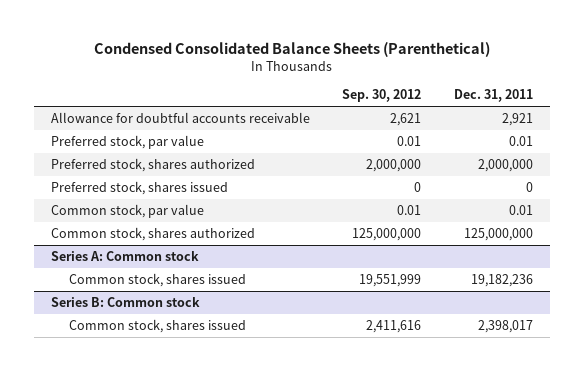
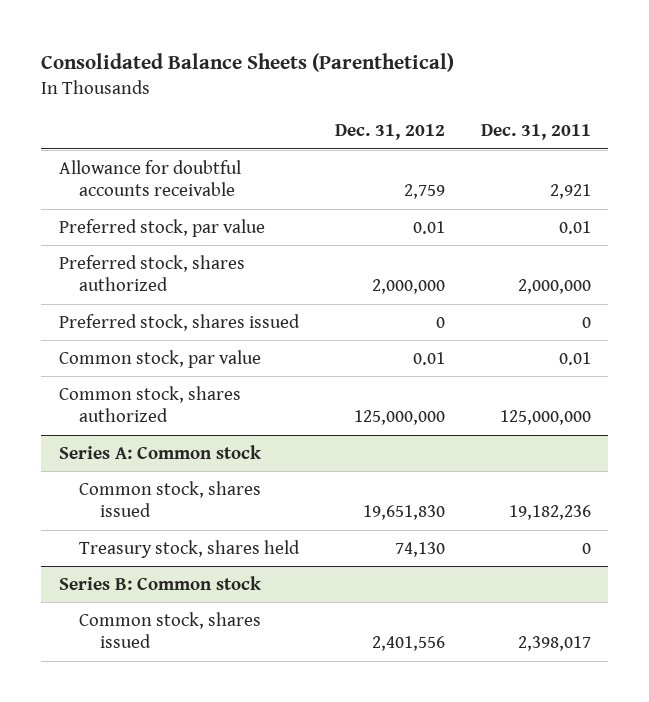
[93,41,490,57] Condensed Consolidated Balance Sheets (Parenthetical) -> [40,53,454,73] Consolidated Balance Sheets (Parenthetical)
[342,89,422,103] Sep. 30, 2012 -> none
none -> [334,124,445,141] Dec. 31, 2012
none -> [79,539,301,558] Treasury stock, shares held

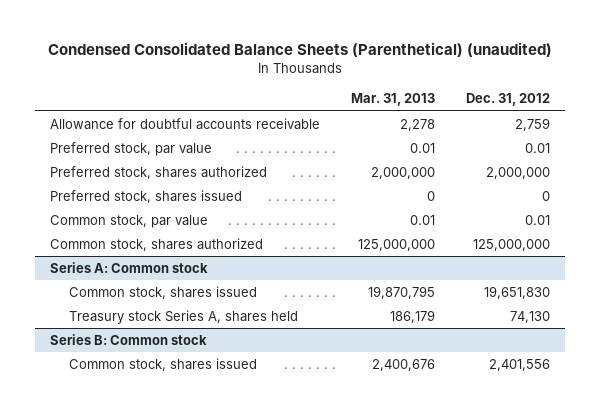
[40,53,454,73] Consolidated Balance Sheets (Parenthetical) -> [48,42,553,58] Condensed Consolidated Balance Sheets (Parenthetical) (unaudited)
[480,124,591,141] Dec. 31, 2011 -> none
none -> [351,93,436,107] Mar. 31, 2013
[79,539,301,558] Treasury stock, shares held -> [69,309,299,324] Treasury stock Series A, shares held

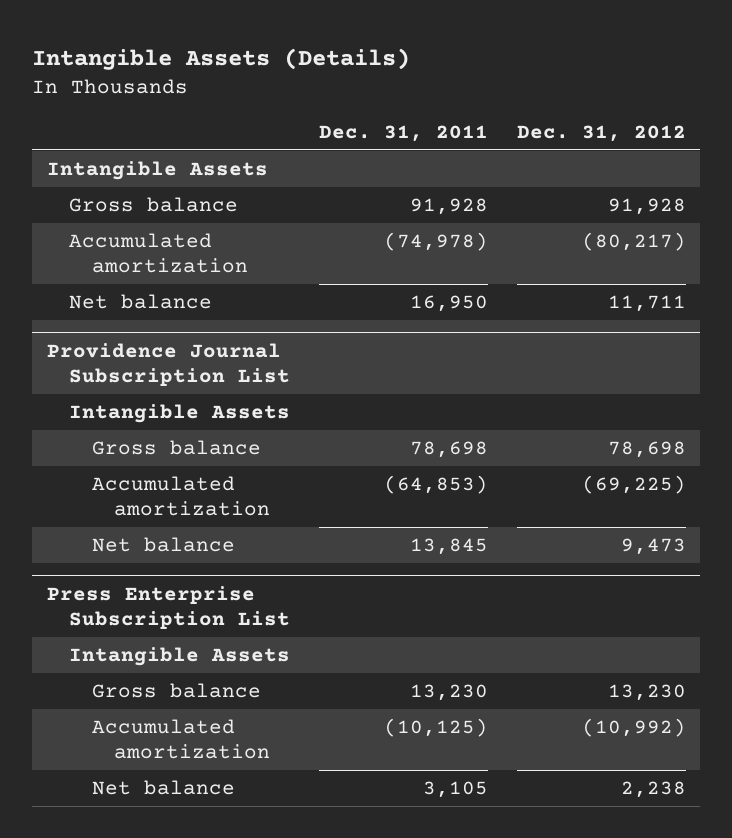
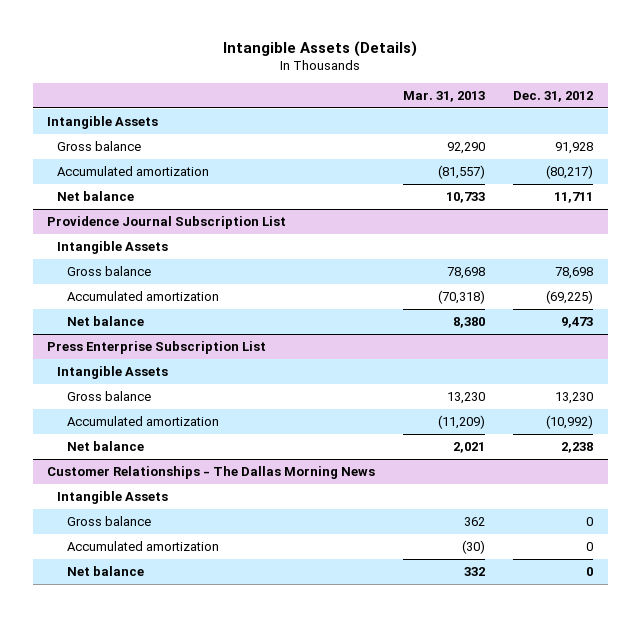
[318,124,488,142] Dec. 31, 2011 -> none
none -> [403,91,486,103] Mar. 31, 2013
none -> [47,465,376,479] Customer Relationships - The Dallas Morning News
none -> [56,490,168,504] Intangible Assets
none -> [66,515,151,526] Gross balance
none -> [66,540,219,551] Accumulated amortization
none -> [66,565,144,576] Net balance

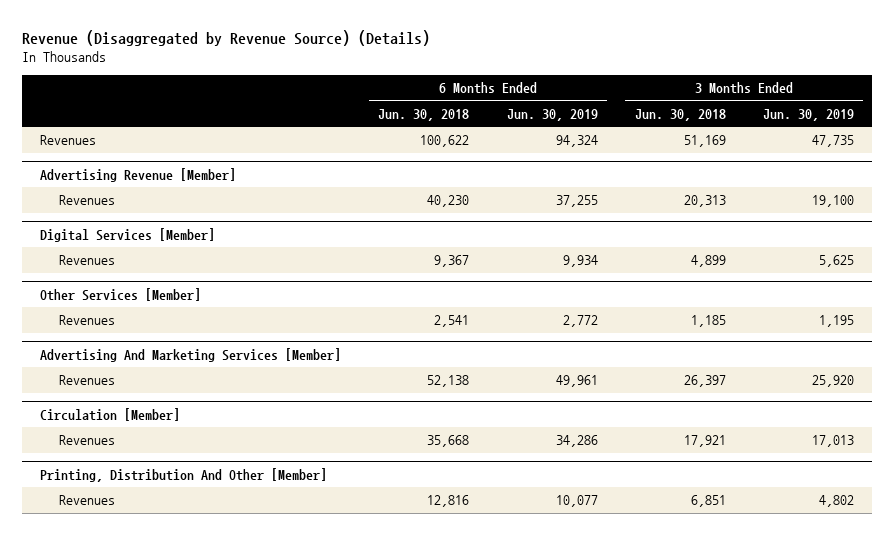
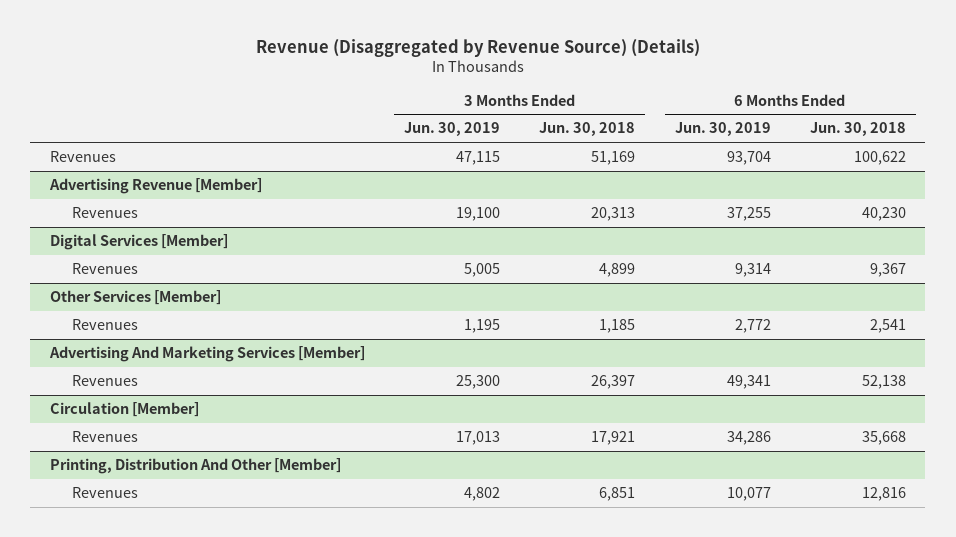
[555,135,598,148] 94,324 -> [726,151,771,166] 93,704
[811,135,854,148] 47,735 -> [456,151,501,166] 47,115
[562,255,598,268] 9,934 -> [734,263,771,278] 9,314
[818,255,854,268] 5,625 -> [464,263,501,278] 5,005
[555,375,598,388] 49,961 -> [726,375,771,390] 49,341
[811,375,854,388] 25,920 -> [456,375,501,390] 25,300

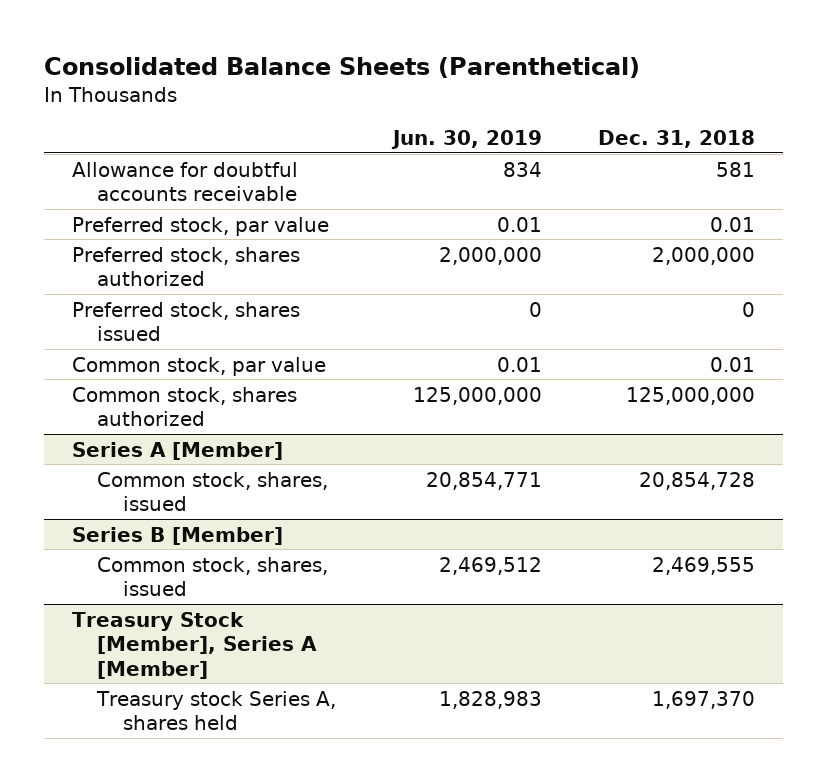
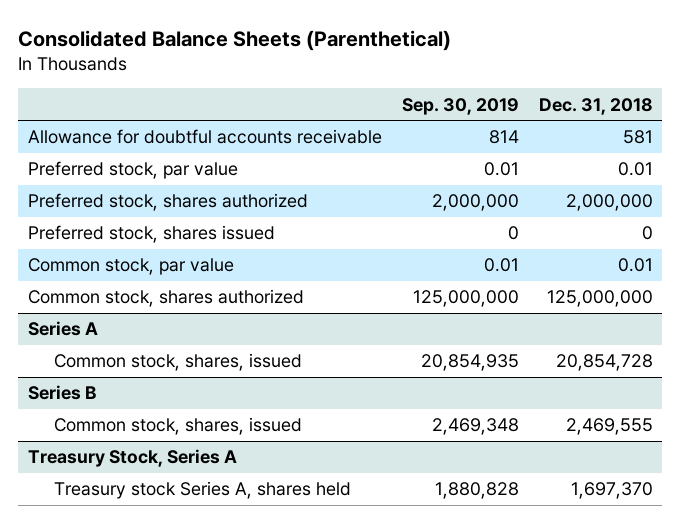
[390,130,542,150] Jun. 30, 2019 -> none
none -> [401,97,519,115] Sep. 30, 2019
[71,441,283,460] Series A [Member] -> [27,321,98,337] Series A
[71,526,283,545] Series B [Member] -> [27,385,96,401] Series B
[71,611,318,679] Treasury Stock [Member], Series A [Member] -> [27,449,237,468] Treasury Stock, Series A

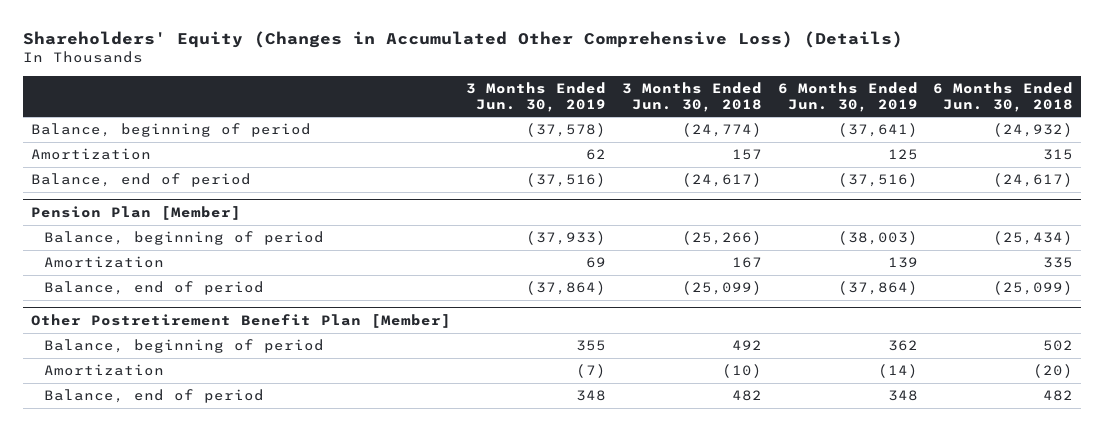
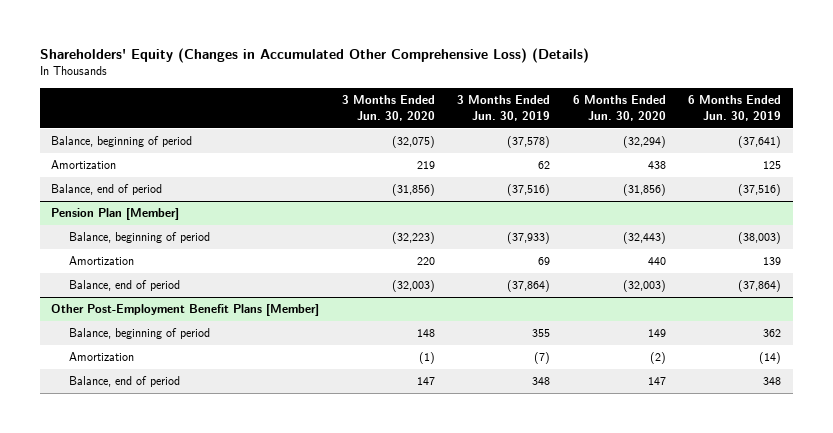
[621,81,762,112] 3 Months Ended Jun. 30, 2018 -> none
[933,81,1074,112] 6 Months Ended Jun. 30, 2018 -> none
none -> [341,95,435,121] 3 Months Ended Jun. 30, 2020
none -> [572,95,666,121] 6 Months Ended Jun. 30, 2020
[30,314,451,329] Other Postretirement Benefit Plan [Member] -> [51,304,320,317] Other Post-Employment Benefit Plans [Member]

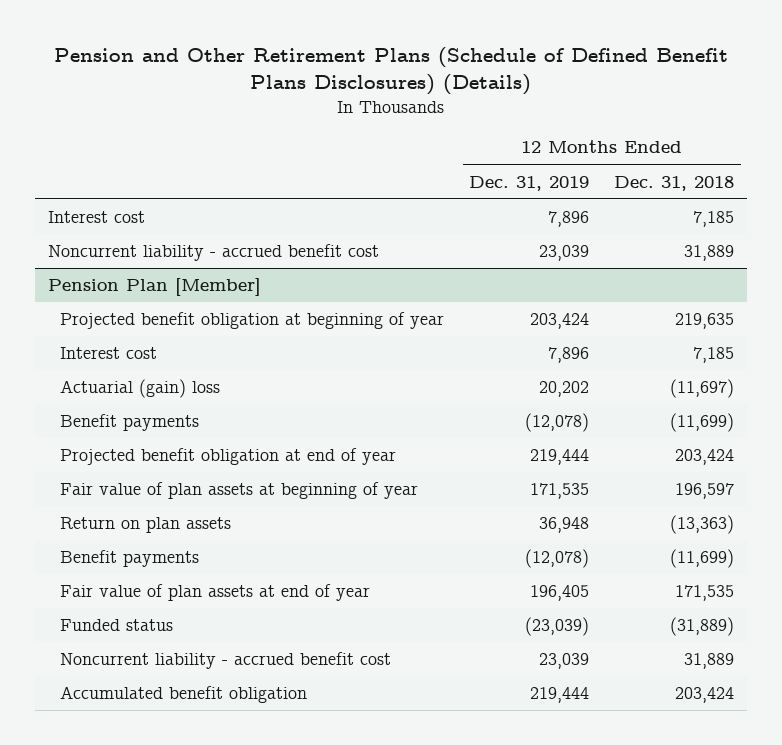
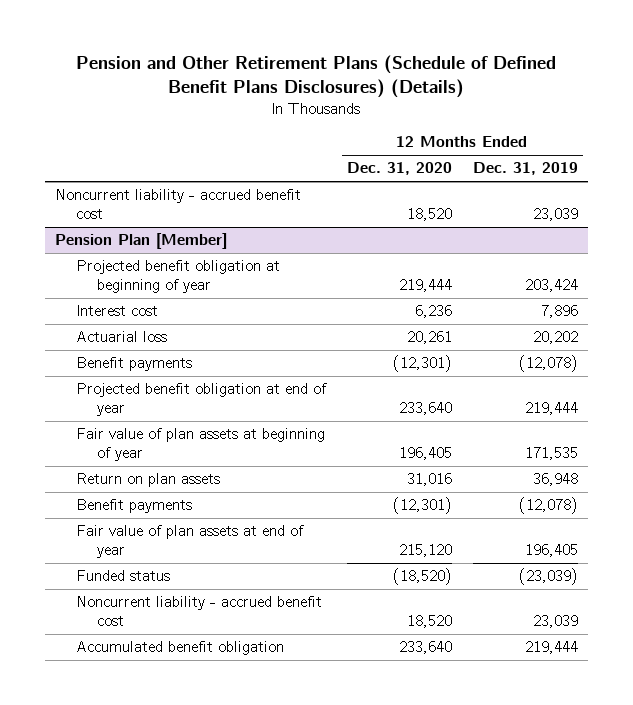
[614,175,735,191] Dec. 31, 2018 -> none
none -> [346,162,452,176] Dec. 31, 2020
[47,211,145,224] Interest cost -> none
[60,379,221,399] Actuarial (gain) loss -> [76,331,168,343] Actuarial loss

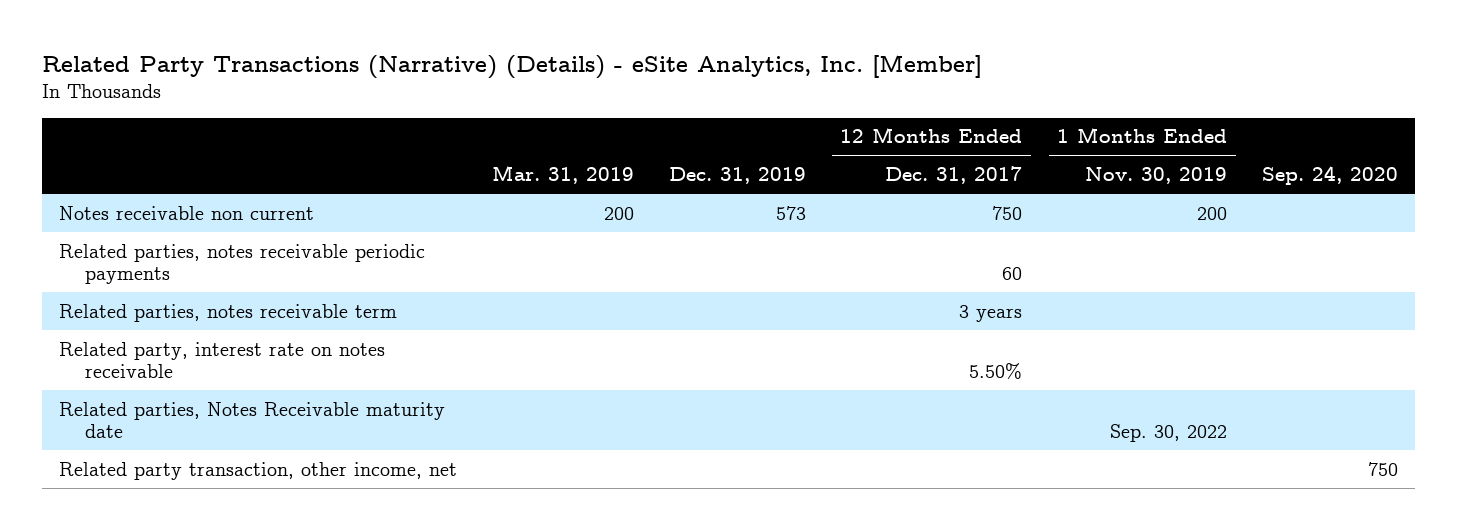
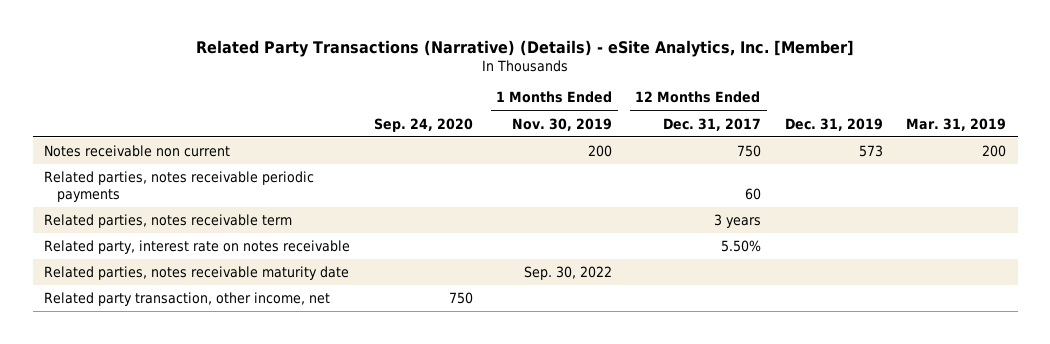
[59,401,446,439] Related parties, Notes Receivable maturity date -> [44,265,350,280] Related parties, notes receivable maturity date

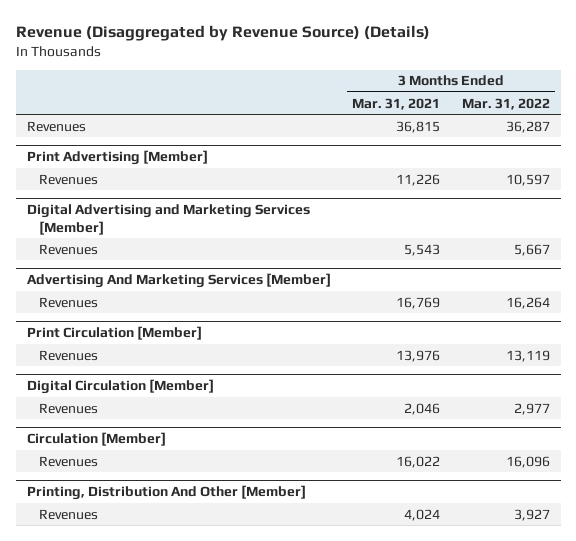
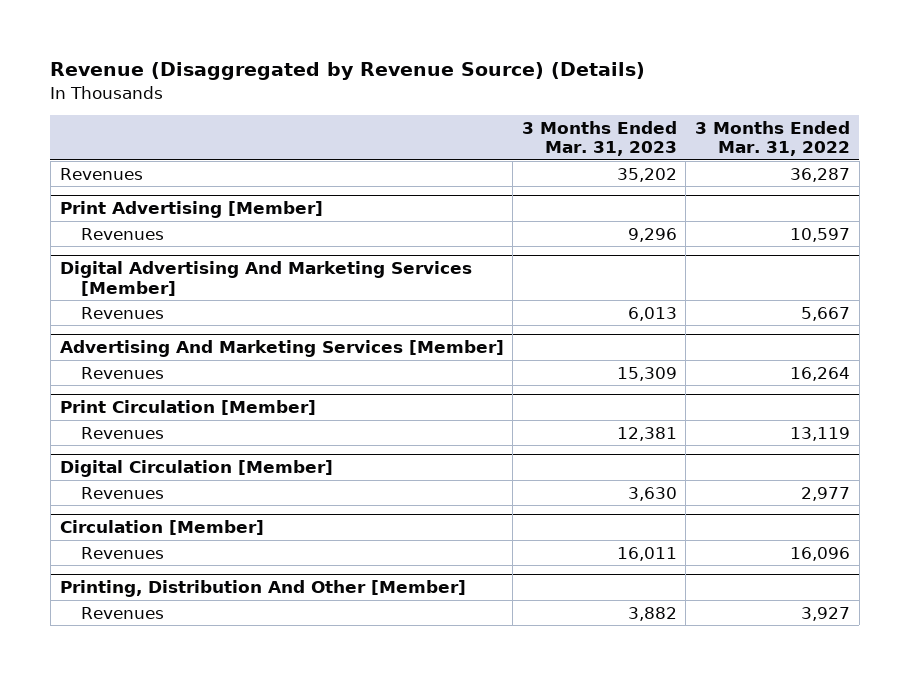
[352,97,441,110] Mar. 31, 2021 -> none
none -> [521,120,677,157] 3 Months Ended Mar. 31, 2023
[26,204,310,235] Digital Advertising and Marketing Services [Member] -> [59,261,472,296] Digital Advertising And Marketing Services [Member]

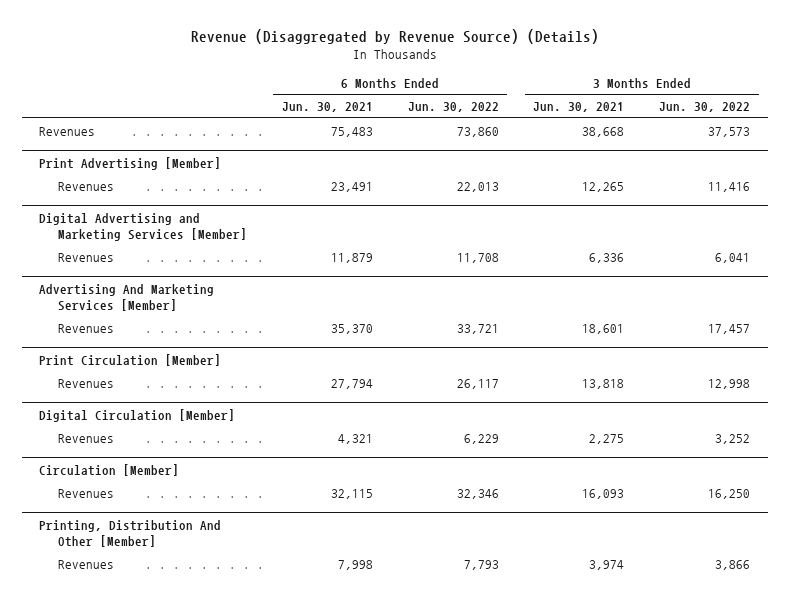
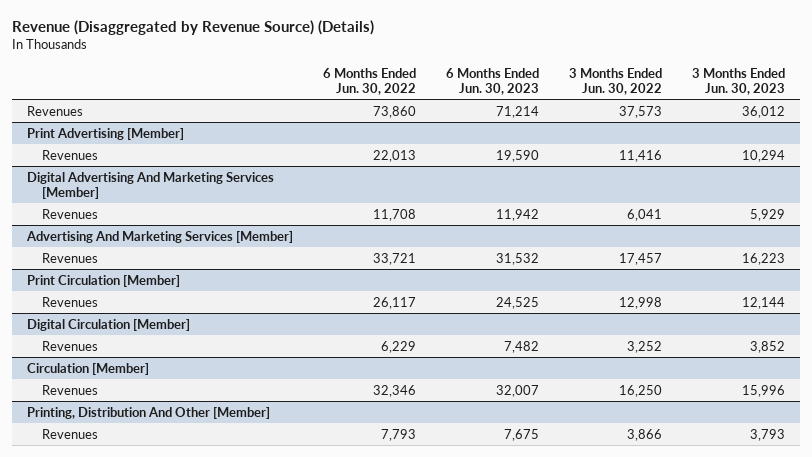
[281,102,373,113] Jun. 30, 2021 -> none
[533,102,625,113] Jun. 30, 2021 -> none
none -> [445,67,539,95] 6 Months Ended Jun. 30, 2023
none -> [691,67,785,95] 3 Months Ended Jun. 30, 2023
[39,212,248,241] Digital Advertising and Marketing Services [Member] -> [27,171,275,199] Digital Advertising And Marketing Services [Member]

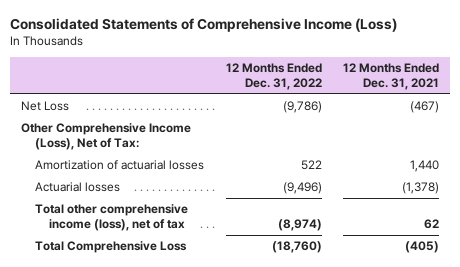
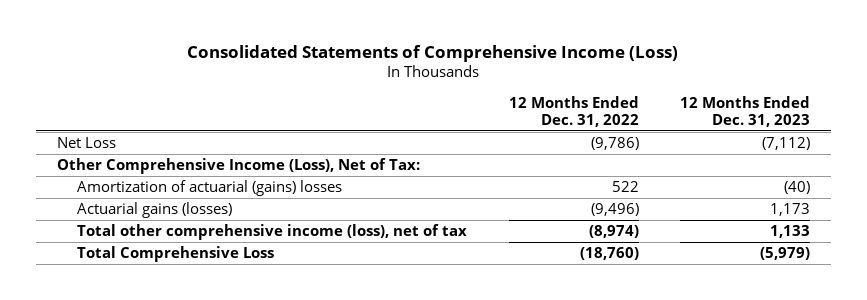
[343,63,440,91] 12 Months Ended Dec. 31, 2021 -> none
none -> [680,95,811,128] 12 Months Ended Dec. 31, 2023
[34,160,204,171] Amortization of actuarial losses -> [76,179,342,196] Amortization of actuarial (gains) losses
[34,182,120,193] Actuarial losses -> [76,201,232,218] Actuarial gains (losses)

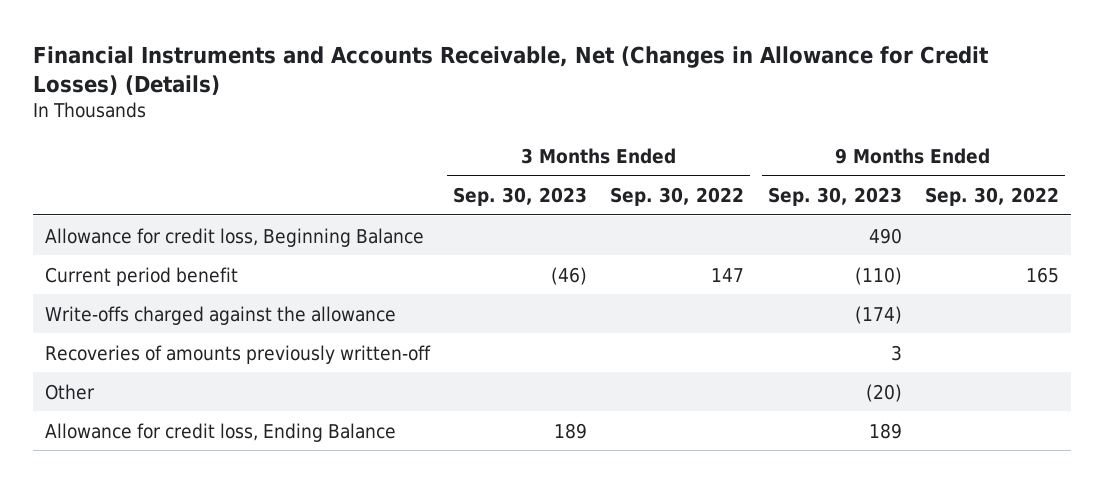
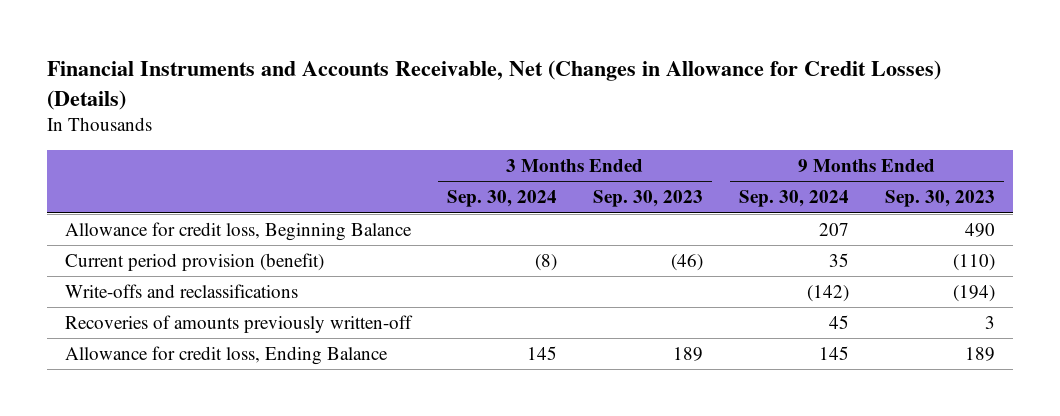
[610,186,745,206] Sep. 30, 2022 -> none
[924,186,1059,206] Sep. 30, 2022 -> none
none -> [446,190,557,208] Sep. 30, 2024
none -> [739,190,850,208] Sep. 30, 2024
[44,266,238,286] Current period benefit -> [64,252,324,271] Current period provision (benefit)
[44,305,396,325] Write-offs charged against the allowance -> [64,283,298,298] Write-offs and reclassifications
[854,305,902,324] (174) -> [953,284,996,302] (194)
[44,383,95,400] Other -> none

